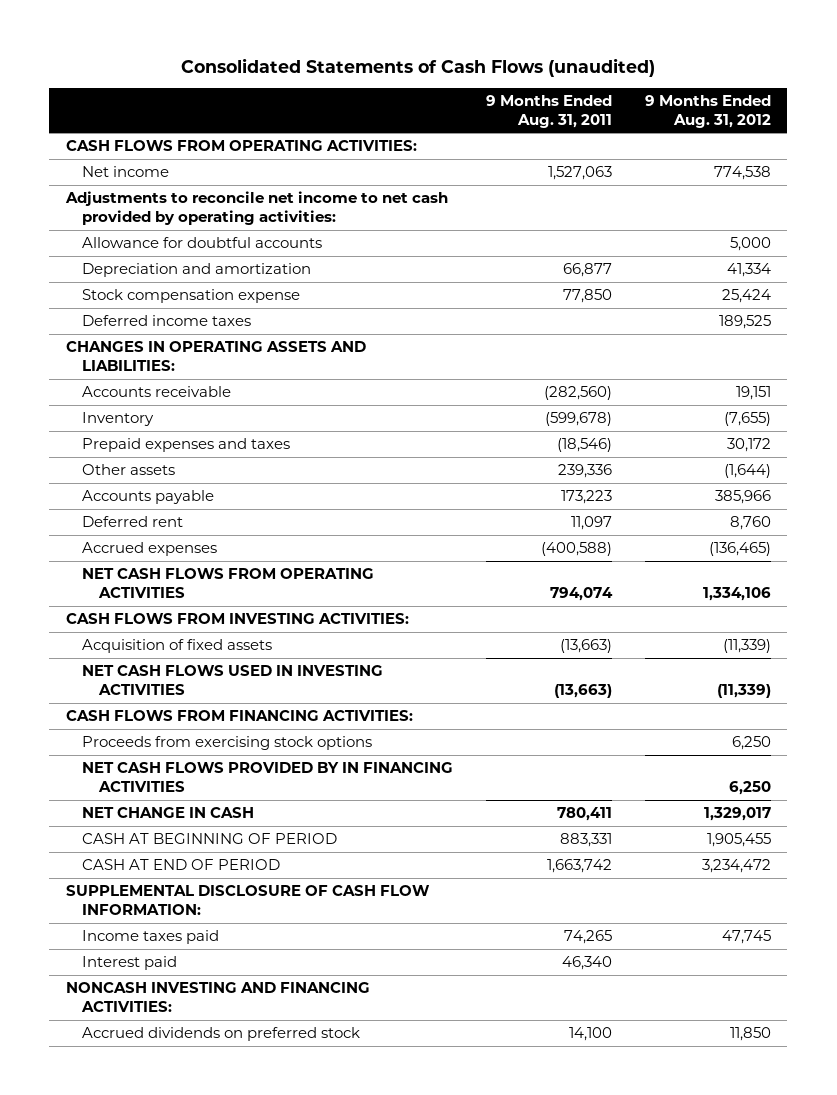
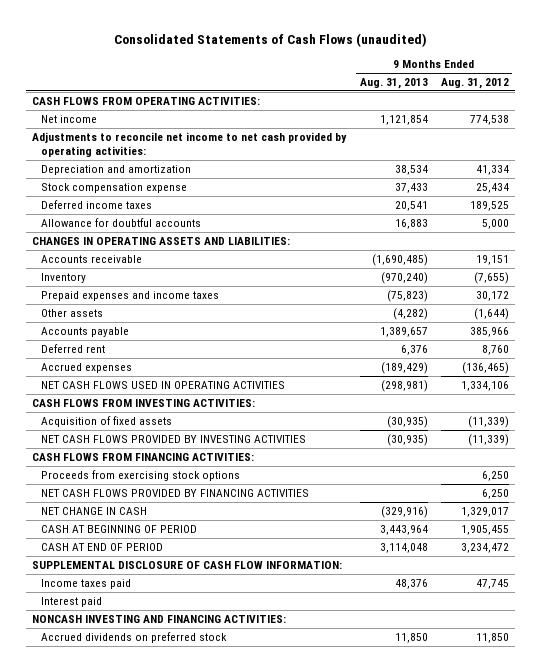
[486,94,613,128] 9 Months Ended Aug. 31, 2011 -> none
none -> [359,78,428,90] Aug. 31, 2013
[721,289,771,304] 25,424 -> [475,183,509,194] 25,434
[82,237,323,249] Allowance for doubtful accounts -> [41,218,202,228] Allowance for doubtful accounts
[82,438,291,453] Prepaid expenses and taxes -> [41,291,220,302] Prepaid expenses and income taxes
[82,568,375,599] NET CASH FLOWS FROM OPERATING ACTIVITIES -> [41,381,286,390] NET CASH FLOWS USED IN OPERATING ACTIVITIES
[82,665,384,696] NET CASH FLOWS USED IN INVESTING ACTIVITIES -> [41,435,307,444] NET CASH FLOWS PROVIDED BY INVESTING ACTIVITIES
[82,762,454,793] NET CASH FLOWS PROVIDED BY IN FINANCING ACTIVITIES -> [41,489,310,498] NET CASH FLOWS PROVIDED BY FINANCING ACTIVITIES

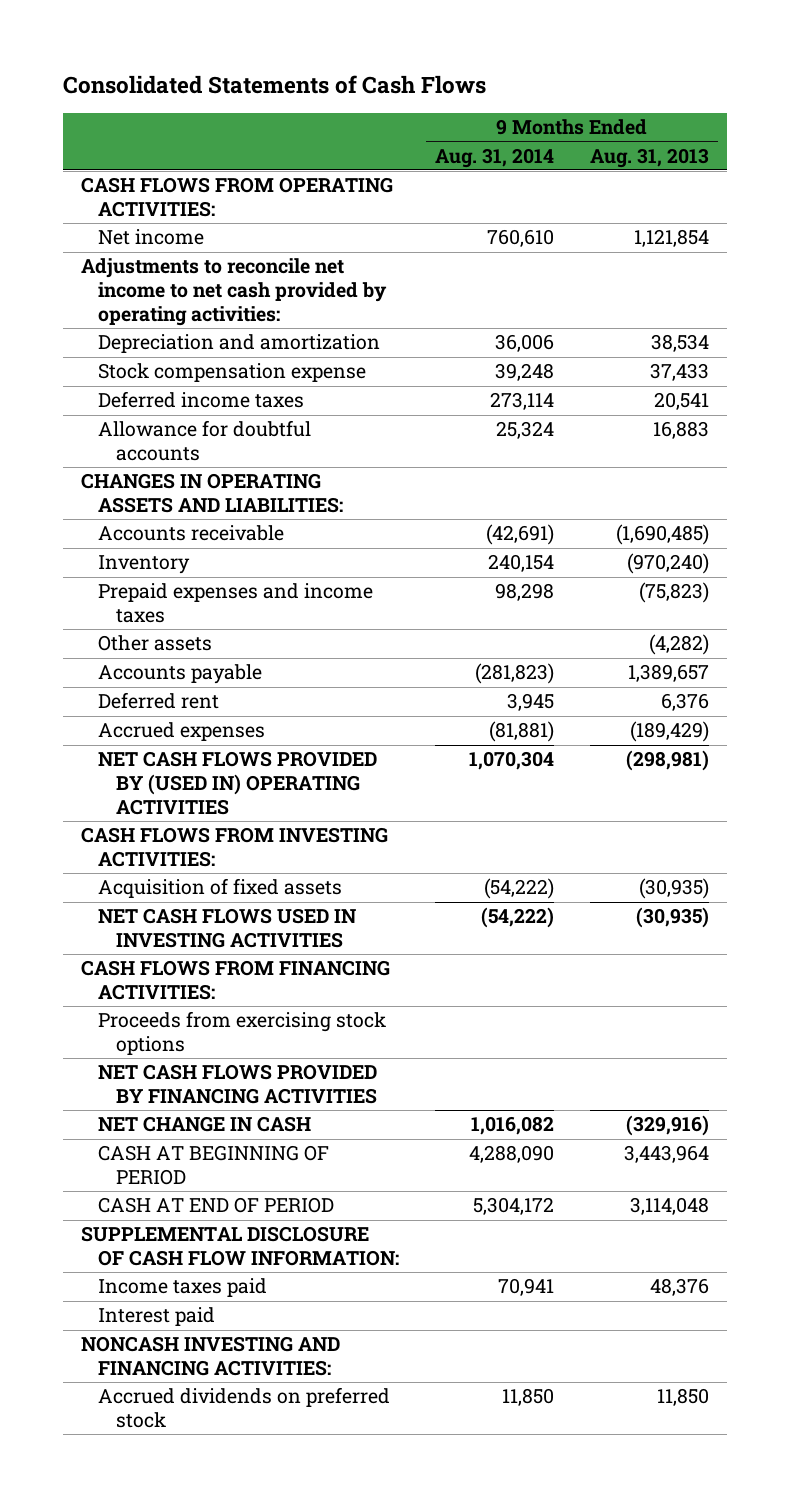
[113,32,427,47] Consolidated Statements of Cash Flows (unaudited) -> [63,75,487,95] Consolidated Statements of Cash Flows
[440,78,509,90] Aug. 31, 2012 -> none
none -> [435,147,555,168] Aug. 31, 2014
[41,381,286,390] NET CASH FLOWS USED IN OPERATING ACTIVITIES -> [98,751,378,815] NET CASH FLOWS PROVIDED BY (USED IN) OPERATING ACTIVITIES
[41,435,307,444] NET CASH FLOWS PROVIDED BY INVESTING ACTIVITIES -> [98,908,357,948] NET CASH FLOWS USED IN INVESTING ACTIVITIES

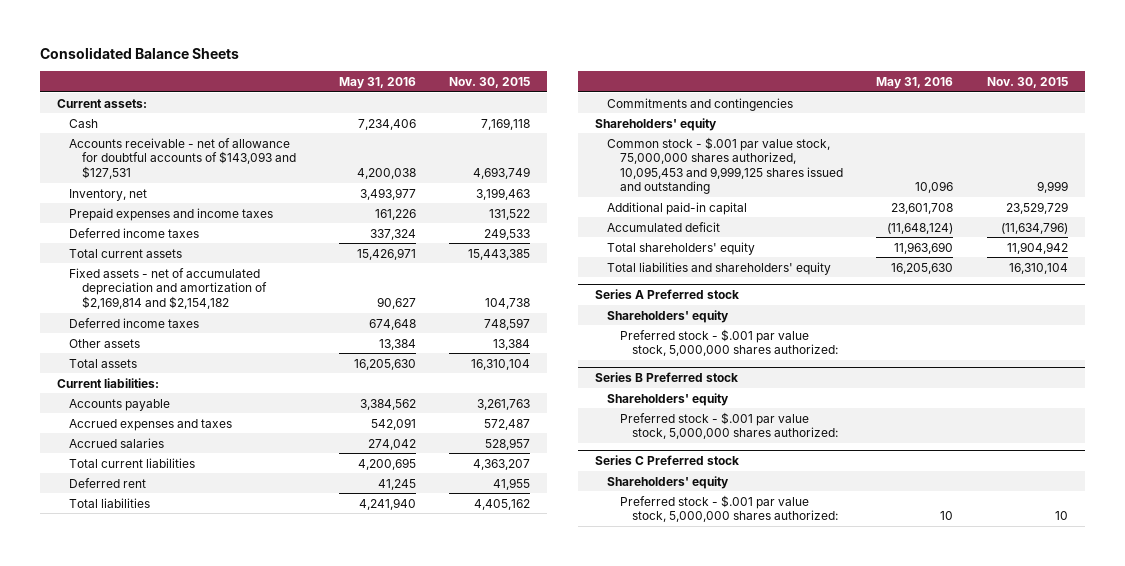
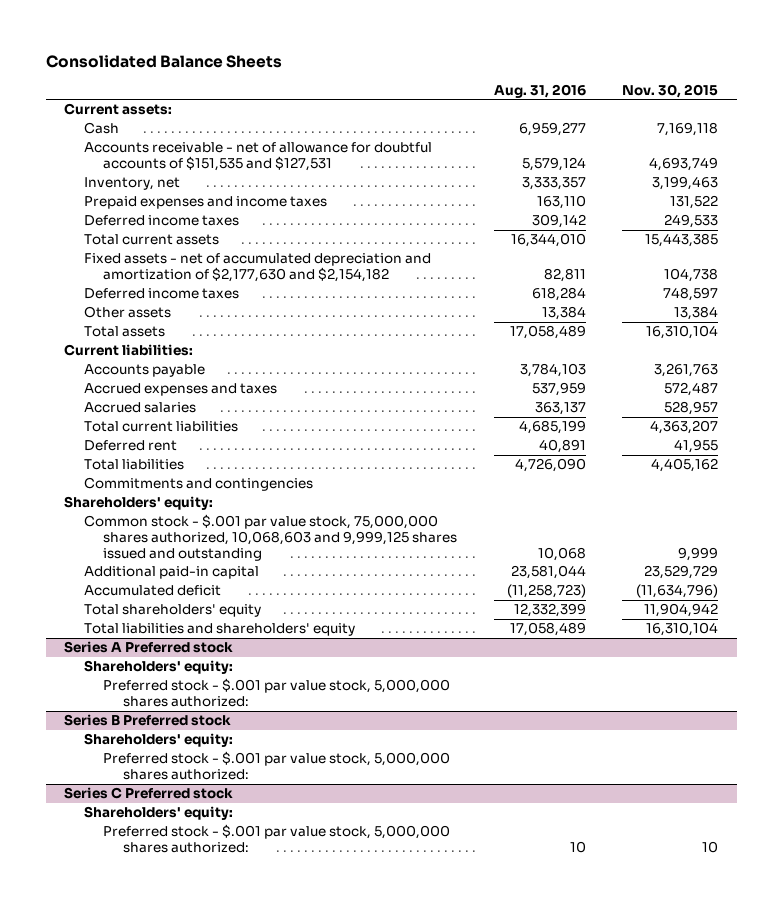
[338,76,416,89] May 31, 2016 -> none
none -> [493,83,586,98] Aug. 31, 2016
[69,137,296,179] Accounts receivable - net of allowance for doubtful accounts of $143,093 and $127,531 -> [83,142,432,172] Accounts receivable - net of allowance for doubtful accounts of $151,535 and $127,531
[69,267,267,309] Fixed assets - net of accumulated depreciation and amortization of $2,169,814 and $2,154,182 -> [83,253,431,283] Fixed assets - net of accumulated depreciation and amortization of $2,177,630 and $2,154,182
[594,117,717,131] Shareholders' equity -> [64,496,214,511] Shareholders' equity:
[607,136,843,195] Common stock - $.001 par value stock, 75,000,000 shares authorized, 10,095,453 and 9,999,125 shares issued and outstanding -> [83,514,458,561] Common stock - $.001 par value stock, 75,000,000 shares authorized, 10,068,603 and 9,999,125 shares issued and outstanding
[607,309,730,323] Shareholders' equity -> [83,660,233,675] Shareholders' equity:
[607,392,730,406] Shareholders' equity -> [83,733,233,748] Shareholders' equity:
[607,475,730,489] Shareholders' equity -> [83,806,233,821] Shareholders' equity:

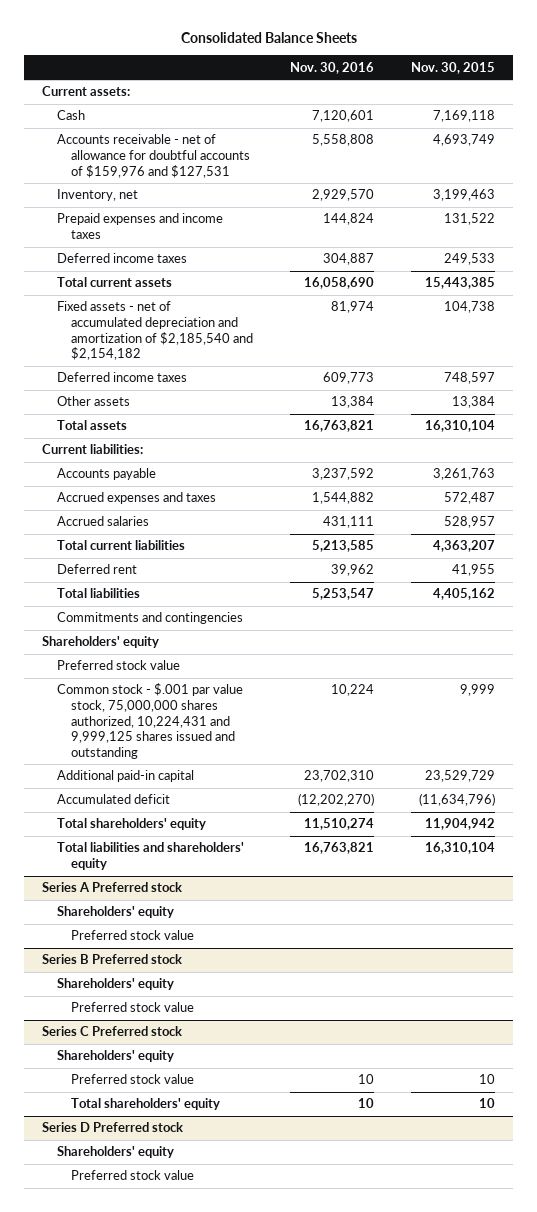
[493,83,586,98] Aug. 31, 2016 -> none
none -> [289,61,374,74] Nov. 30, 2016
[83,142,432,172] Accounts receivable - net of allowance for doubtful accounts of $151,535 and $127,531 -> [56,134,251,178] Accounts receivable - net of allowance for doubtful accounts of $159,976 and $127,531
[83,253,431,283] Fixed assets - net of accumulated depreciation and amortization of $2,177,630 and $2,154,182 -> [56,301,254,361] Fixed assets - net of accumulated depreciation and amortization of $2,185,540 and $2,154,182
[64,496,214,511] Shareholders' equity: -> [42,636,160,649] Shareholders' equity
none -> [56,660,180,671] Preferred stock value
[83,514,458,561] Common stock - $.001 par value stock, 75,000,000 shares authorized, 10,068,603 and 9,999,125 shares issued and outstanding -> [56,683,243,759] Common stock - $.001 par value stock, 75,000,000 shares authorized, 10,224,431 and 9,999,125 shares issued and outstanding
[83,660,233,675] Shareholders' equity: -> [56,906,174,919] Shareholders' equity
[103,678,451,708] Preferred stock - $.001 par value stock, 5,000,000 shares authorized: -> [71,930,195,941] Preferred stock value
[83,733,233,748] Shareholders' equity: -> [56,978,174,991] Shareholders' equity
[103,751,451,781] Preferred stock - $.001 par value stock, 5,000,000 shares authorized: -> [71,1002,195,1013] Preferred stock value
[83,806,233,821] Shareholders' equity: -> [56,1050,174,1063] Shareholders' equity
[103,824,451,854] Preferred stock - $.001 par value stock, 5,000,000 shares authorized: -> [71,1074,195,1085] Preferred stock value
none -> [71,1098,221,1111] Total shareholders' equity
none -> [42,1122,184,1133] Series D Preferred stock
none -> [56,1146,174,1159] Shareholders' equity
none -> [71,1170,195,1181] Preferred stock value

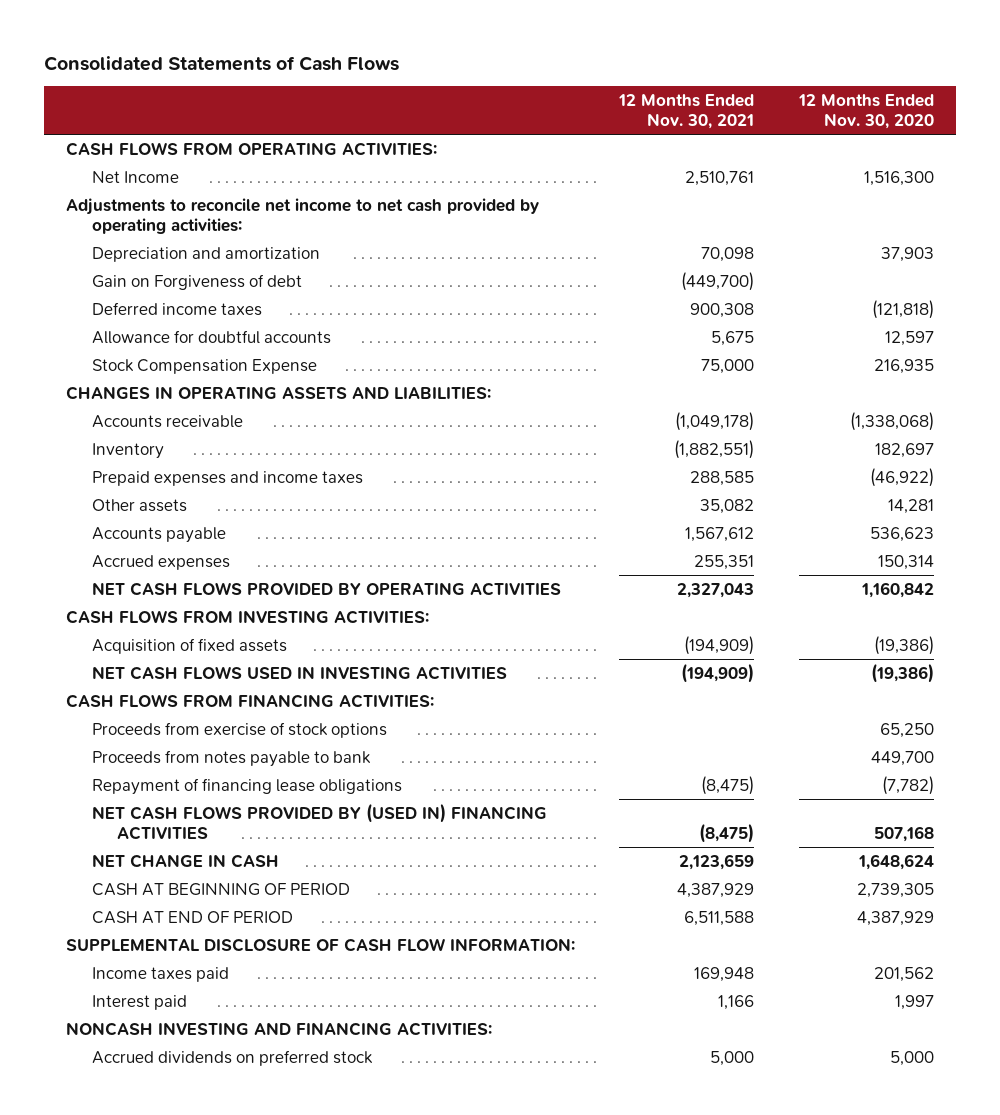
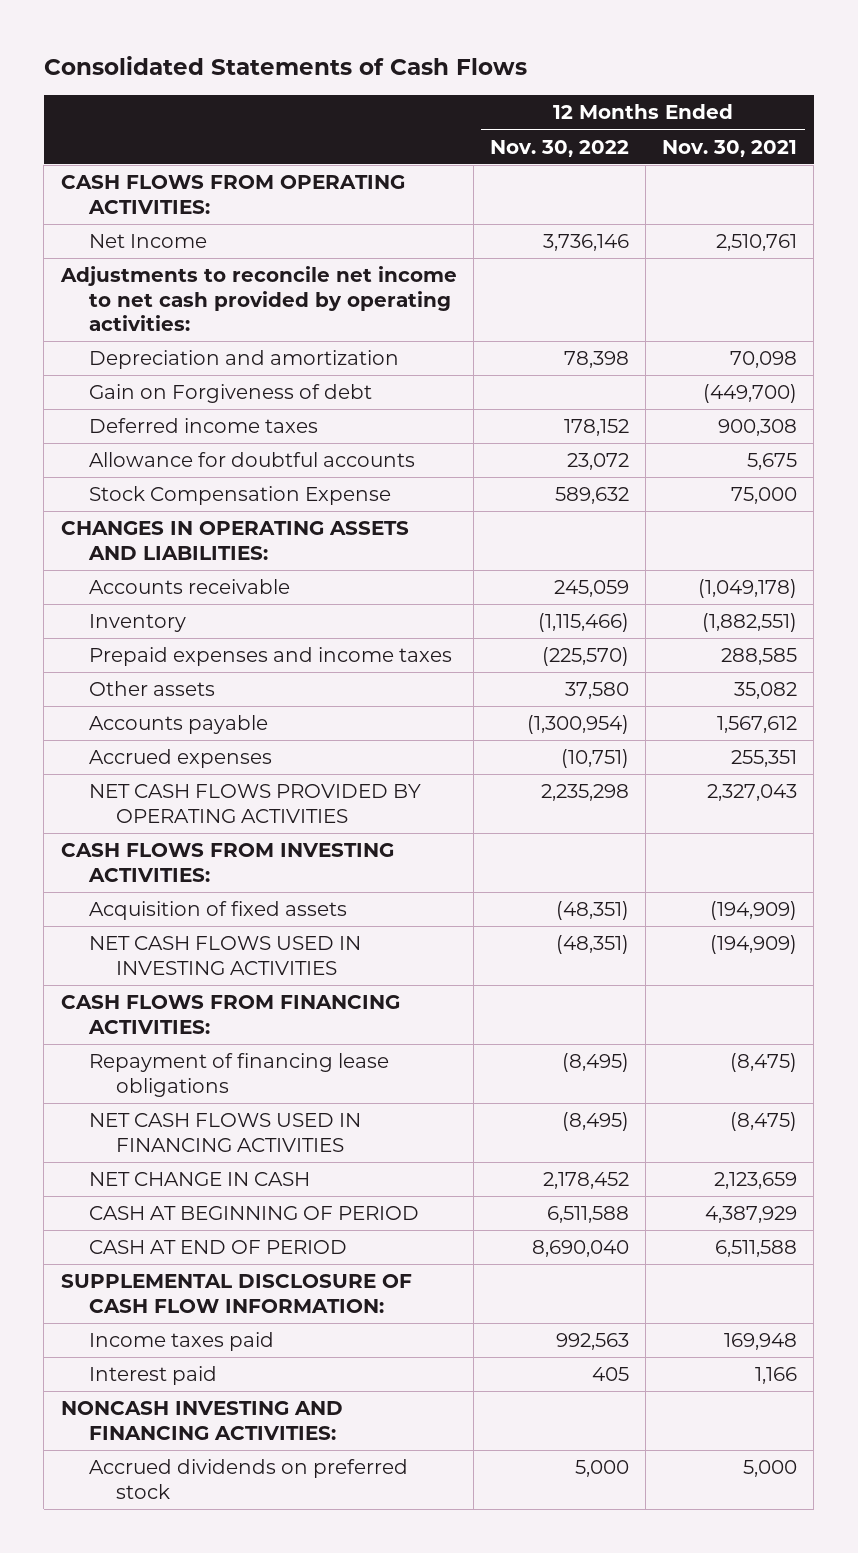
[798,94,935,130] 12 Months Ended Nov. 30, 2020 -> none
none -> [489,139,629,157] Nov. 30, 2022
[91,721,387,738] Proceeds from exercise of stock options -> none
[91,749,371,767] Proceeds from notes payable to bank -> none
[91,802,547,840] NET CASH FLOWS PROVIDED BY (USED IN) FINANCING ACTIVITIES -> [88,1113,361,1152] NET CASH FLOWS USED IN FINANCING ACTIVITIES

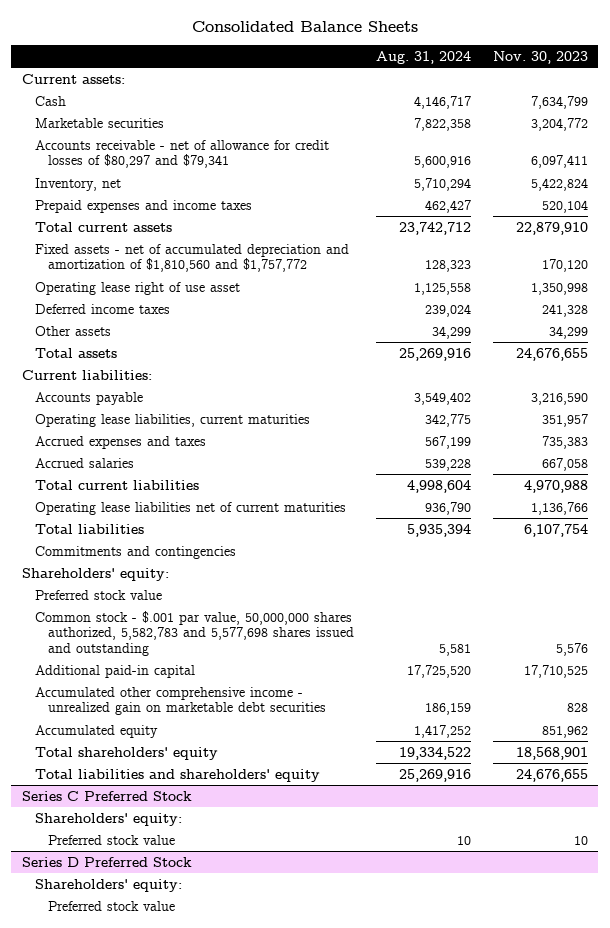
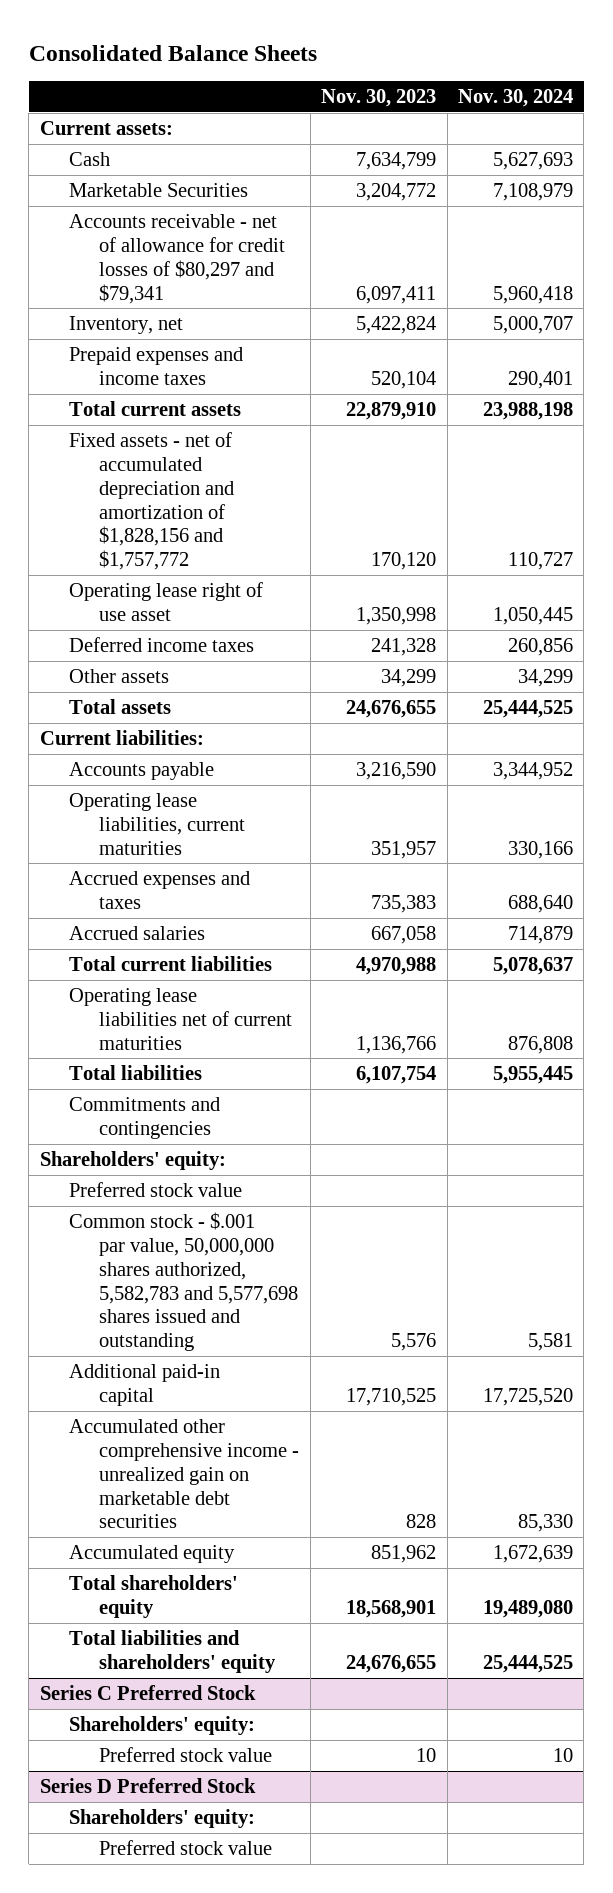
[375,50,471,64] Aug. 31, 2024 -> none
none -> [457,89,573,108] Nov. 30, 2024
[35,117,165,128] Marketable securities -> [69,182,249,197] Marketable Securities
[35,243,350,273] Fixed assets - net of accumulated depreciation and amortization of $1,810,560 and $1,757,772 -> [69,431,235,571] Fixed assets - net of accumulated depreciation and amortization of $1,828,156 and $1,757,772

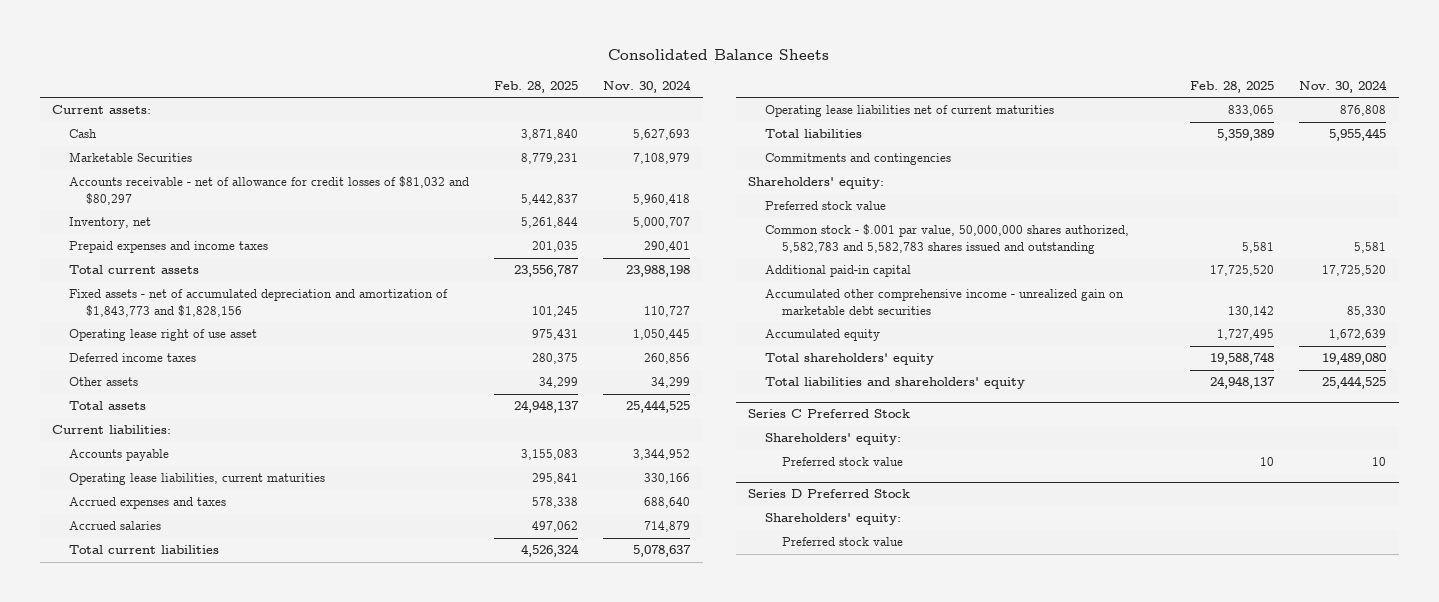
[321,89,437,108] Nov. 30, 2023 -> none
none -> [494,80,579,93] Feb. 28, 2025
[69,213,286,304] Accounts receivable - net of allowance for credit losses of $80,297 and $79,341 -> [69,176,470,205] Accounts receivable - net of allowance for credit losses of $81,032 and $80,297
[69,431,235,571] Fixed assets - net of accumulated depreciation and amortization of $1,828,156 and $1,757,772 -> [69,289,449,317] Fixed assets - net of accumulated depreciation and amortization of $1,843,773 and $1,828,156
[69,1211,299,1352] Common stock - $.001 par value, 50,000,000 shares authorized, 5,582,783 and 5,577,698 shares issued and outstanding -> [765,224,1130,254] Common stock - $.001 par value, 50,000,000 shares authorized, 5,582,783 and 5,582,783 shares issued and outstanding

